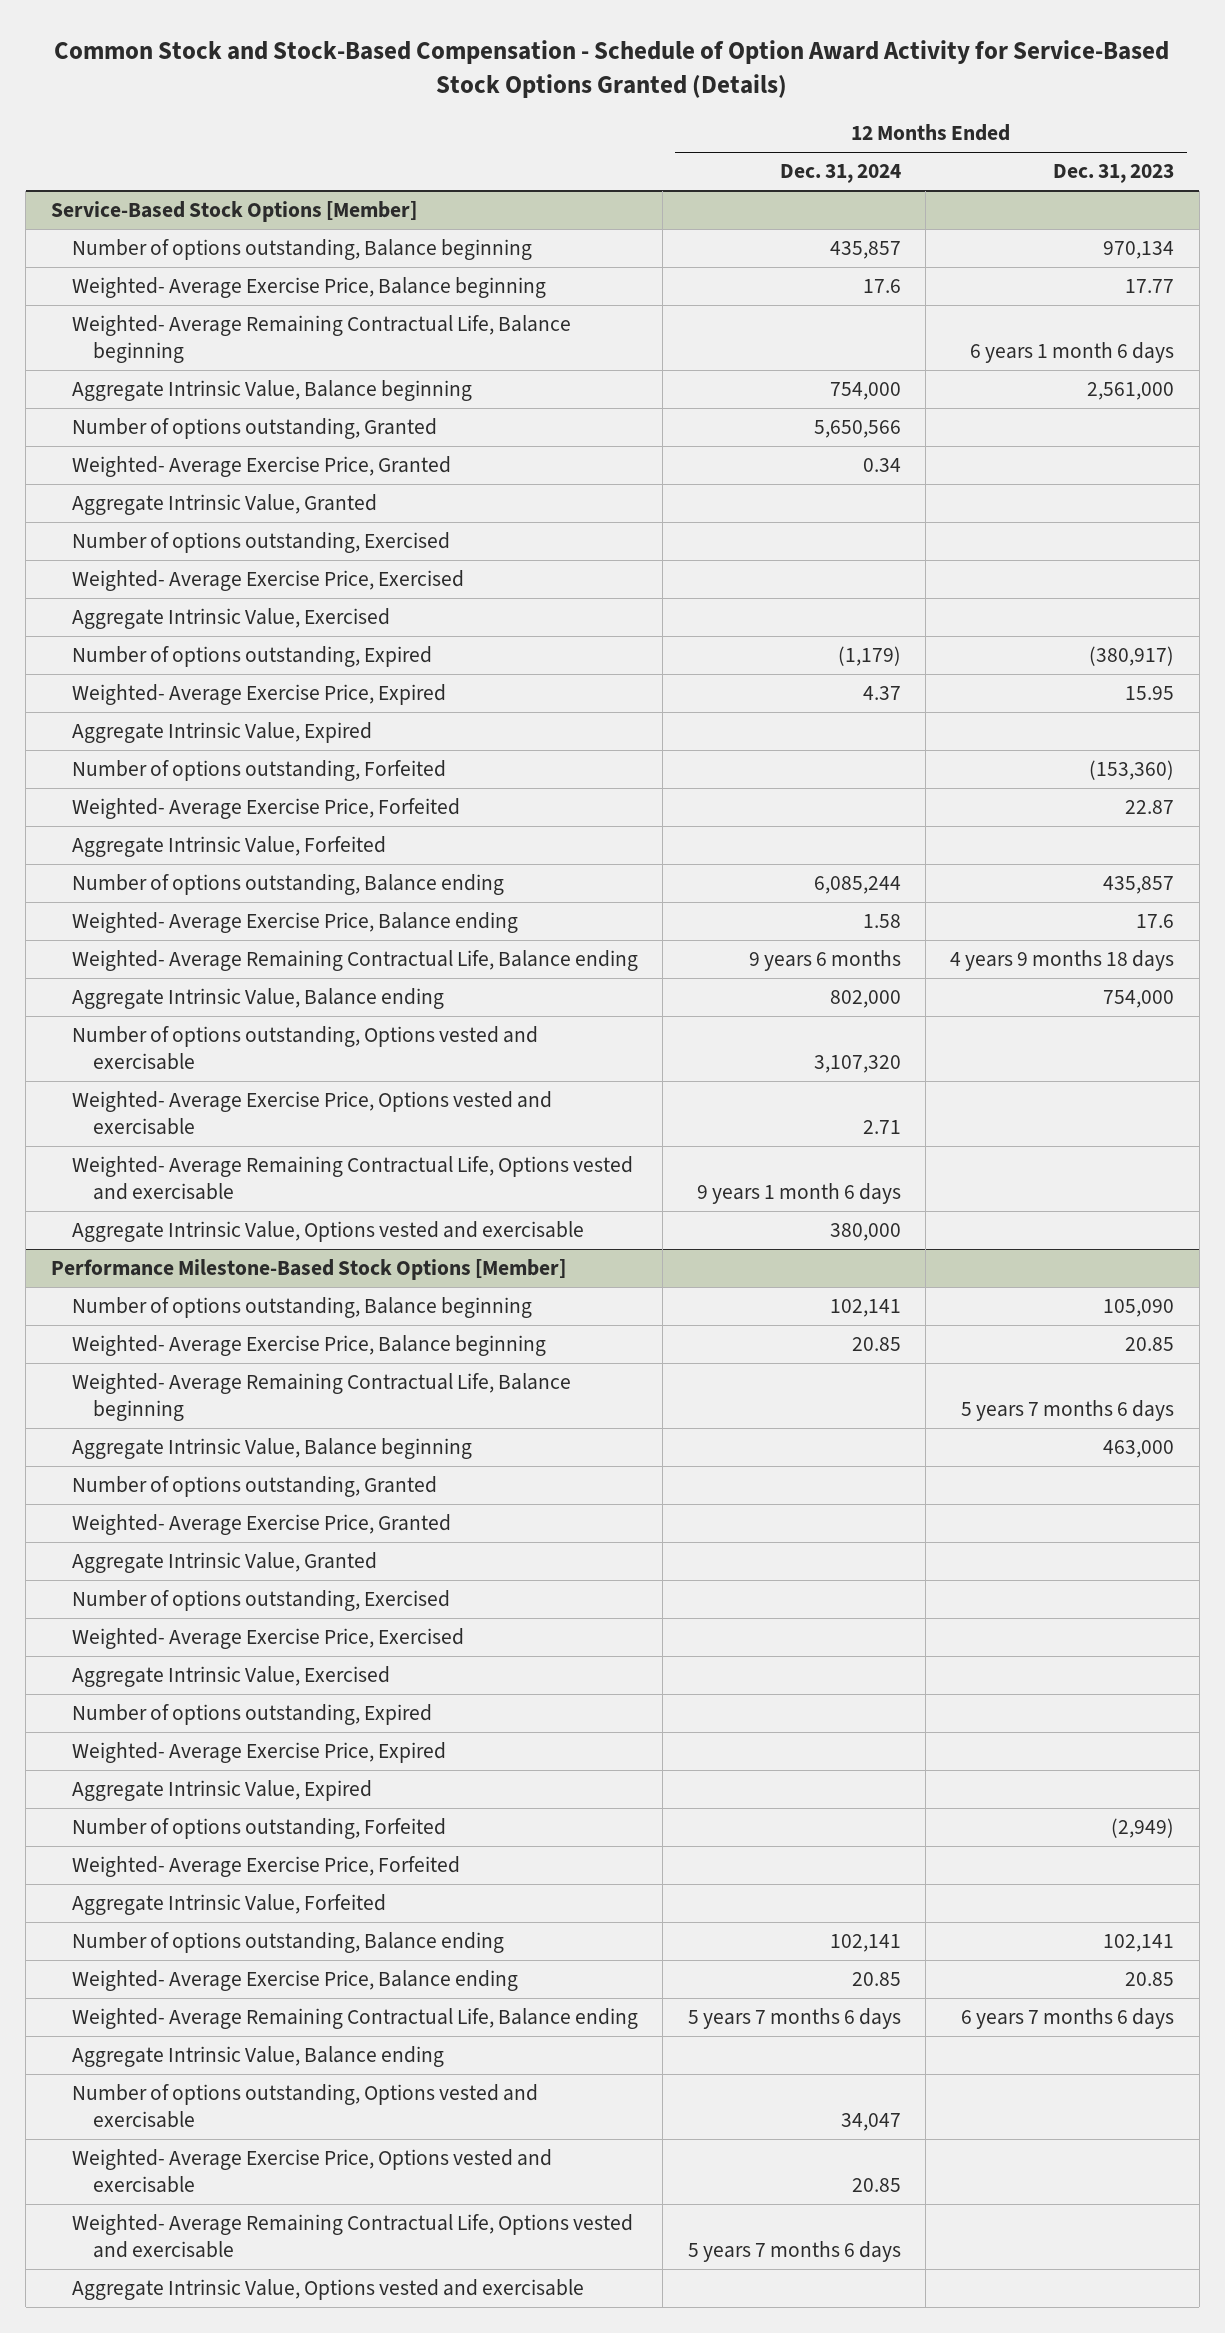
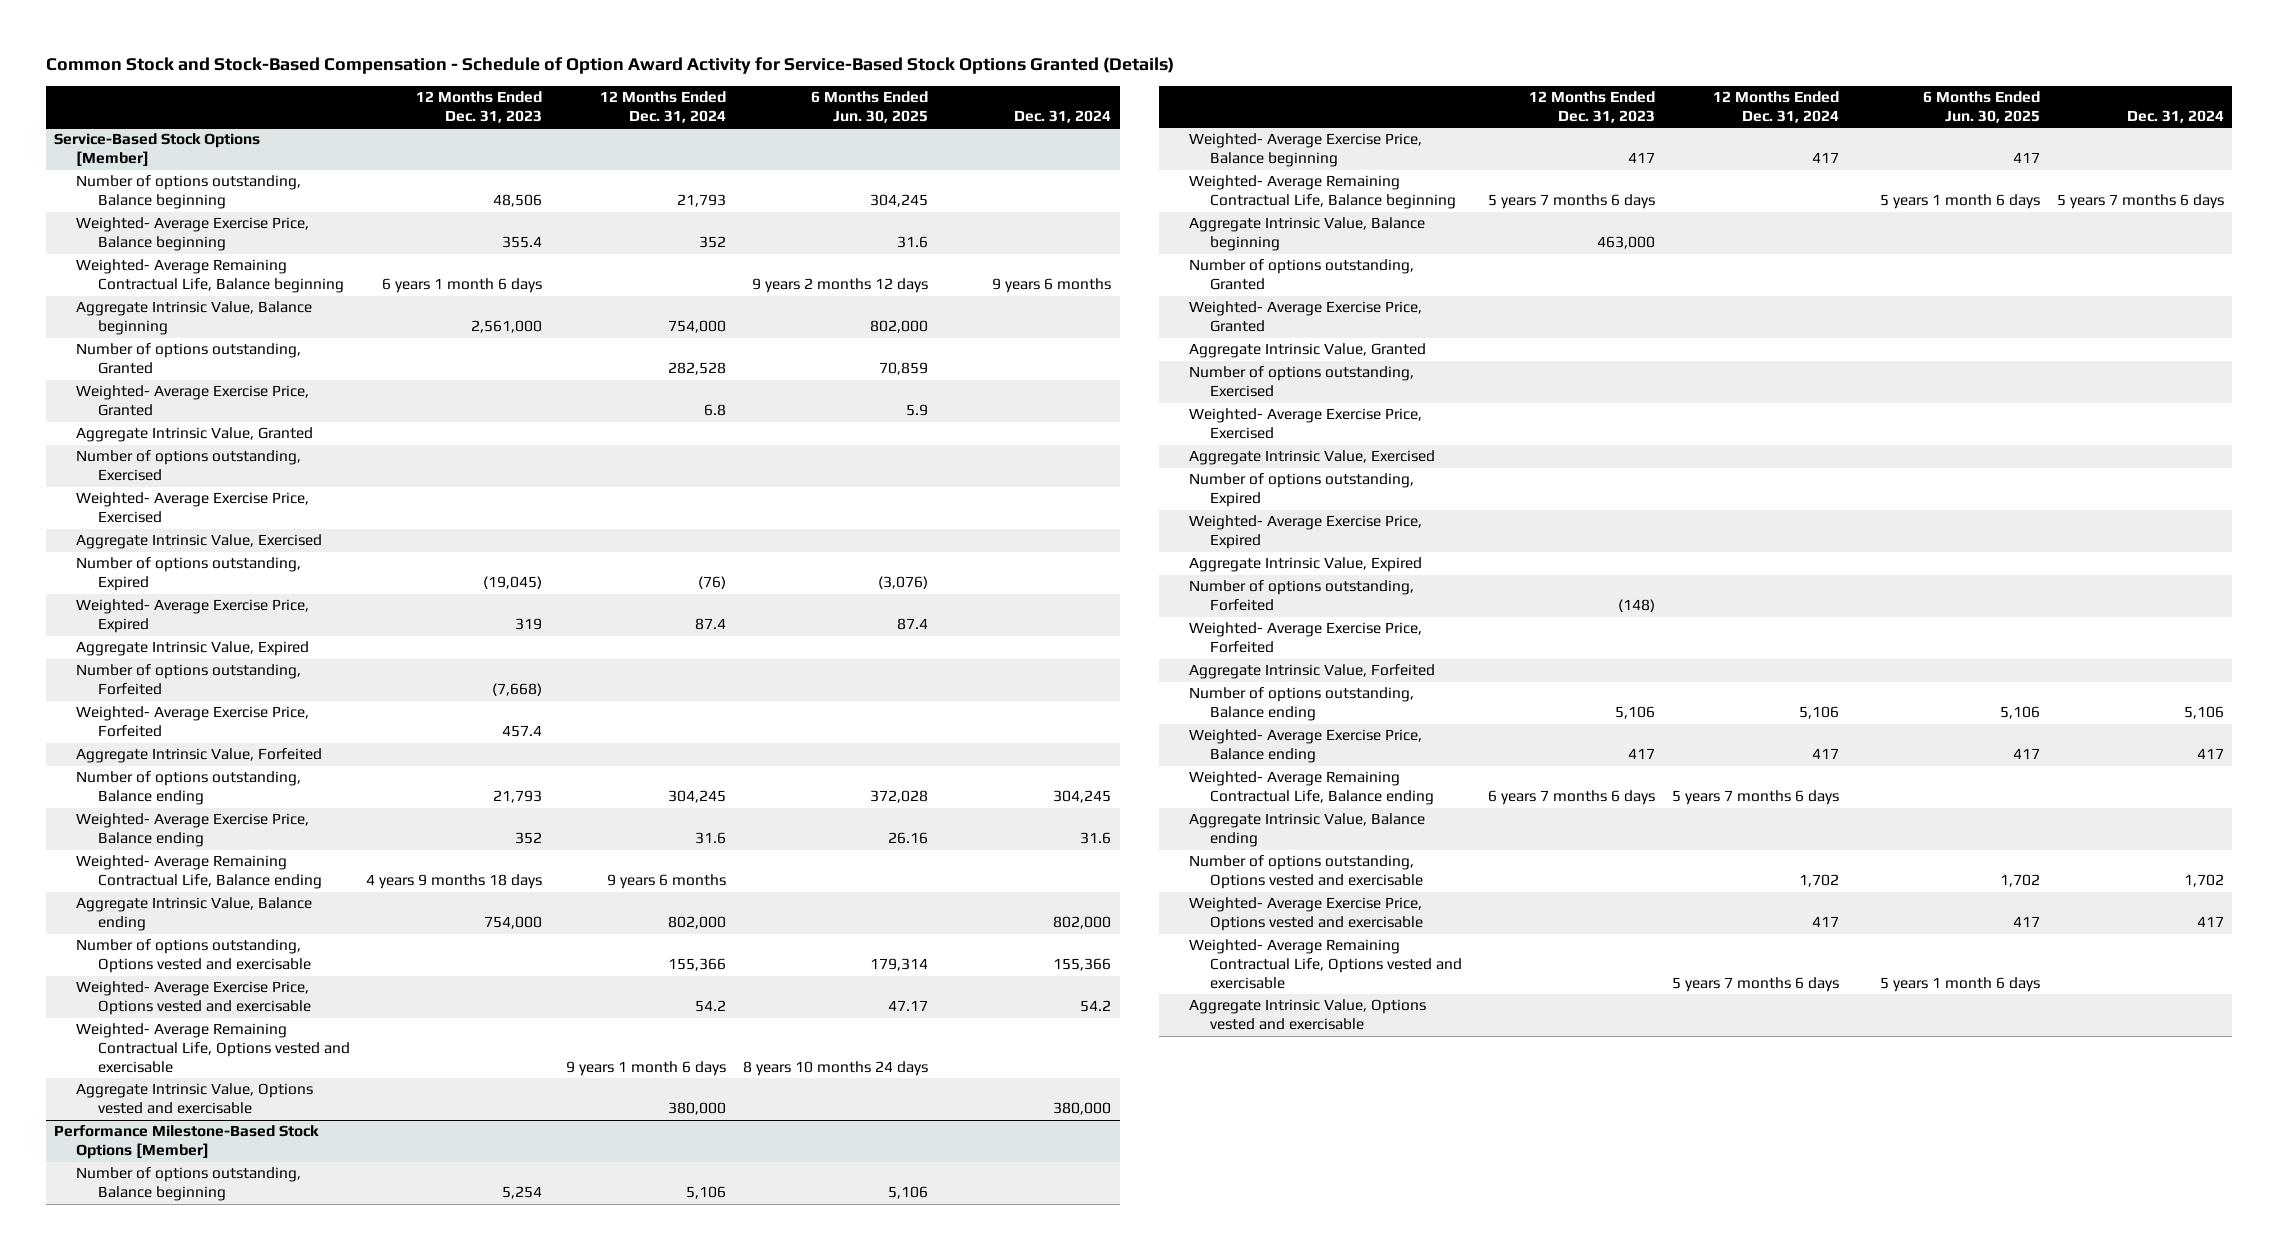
none -> [810,91,928,123] 6 Months Ended Jun. 30, 2025
none -> [1014,109,1112,123] Dec. 31, 2024
[829,241,901,260] 435,857 -> [677,194,727,208] 21,793
[1103,241,1175,260] 970,134 -> [493,194,543,208] 48,506
[862,279,901,294] 17.6 -> [699,236,727,249] 352
[1125,279,1175,294] 17.77 -> [502,236,543,249] 355.4
[813,420,901,439] 5,650,566 -> [668,362,727,376] 282,528
[862,458,901,473] 0.34 -> [704,404,727,417] 6.8
[837,646,901,667] (1,179) -> [698,576,727,590] (76)
[1089,646,1175,667] (380,917) -> [483,576,543,590] (19,045)
[862,686,901,701] 4.37 -> [695,618,727,631] 87.4
[1125,686,1175,701] 15.95 -> [515,618,543,631] 319
[1089,760,1175,781] (153,360) -> [492,683,543,697] (7,668)
[1125,800,1175,815] 22.87 -> [502,725,543,738] 457.4
[813,876,901,895] 6,085,244 -> [668,790,727,804] 304,245
[1103,876,1175,895] 435,857 -> [493,790,543,804] 21,793
[862,914,901,929] 1.58 -> [695,832,727,845] 31.6
[1136,914,1175,929] 17.6 -> [515,832,543,845] 352
[813,1055,901,1074] 3,107,320 -> [668,958,727,972] 155,366
[862,1120,901,1135] 2.71 -> [695,1000,727,1013] 54.2
[829,1299,901,1318] 102,141 -> [686,1186,727,1200] 5,106
[1103,1299,1175,1318] 105,090 -> [502,1186,543,1200] 5,254
[851,1337,901,1352] 20.85 -> [1811,152,1839,164] 417
[1125,1337,1175,1352] 20.85 -> [1628,152,1656,164] 417
[1111,1818,1175,1839] (2,949) -> [1618,599,1656,613] (148)
[829,1934,901,1953] 102,141 -> [1798,706,1839,720] 5,106
[1103,1934,1175,1953] 102,141 -> [1615,706,1656,720] 5,106
[851,1972,901,1987] 20.85 -> [1811,748,1839,760] 417
[1125,1972,1175,1987] 20.85 -> [1628,748,1656,760] 417
[840,2113,901,2132] 34,047 -> [1798,874,1839,888] 1,702
[851,2178,901,2193] 20.85 -> [1811,916,1839,928] 417

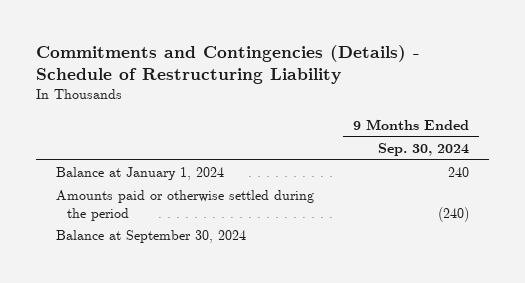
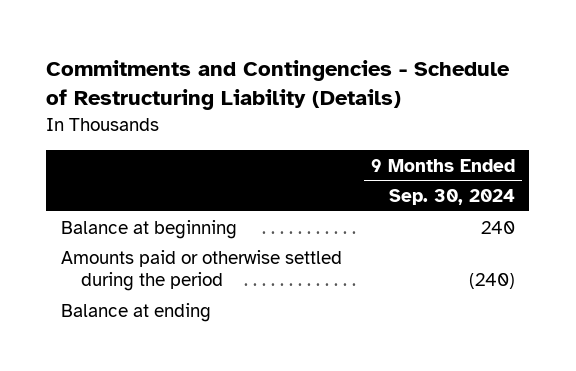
[35,44,420,84] Commitments and Contingencies (Details) - Schedule of Restructuring Liability -> [46,59,511,111] Commitments and Contingencies - Schedule of Restructuring Liability (Details)
[55,167,224,181] Balance at January 1, 2024 -> [60,219,237,239] Balance at beginning
[55,230,246,244] Balance at September 30, 2024 -> [60,302,211,322] Balance at ending

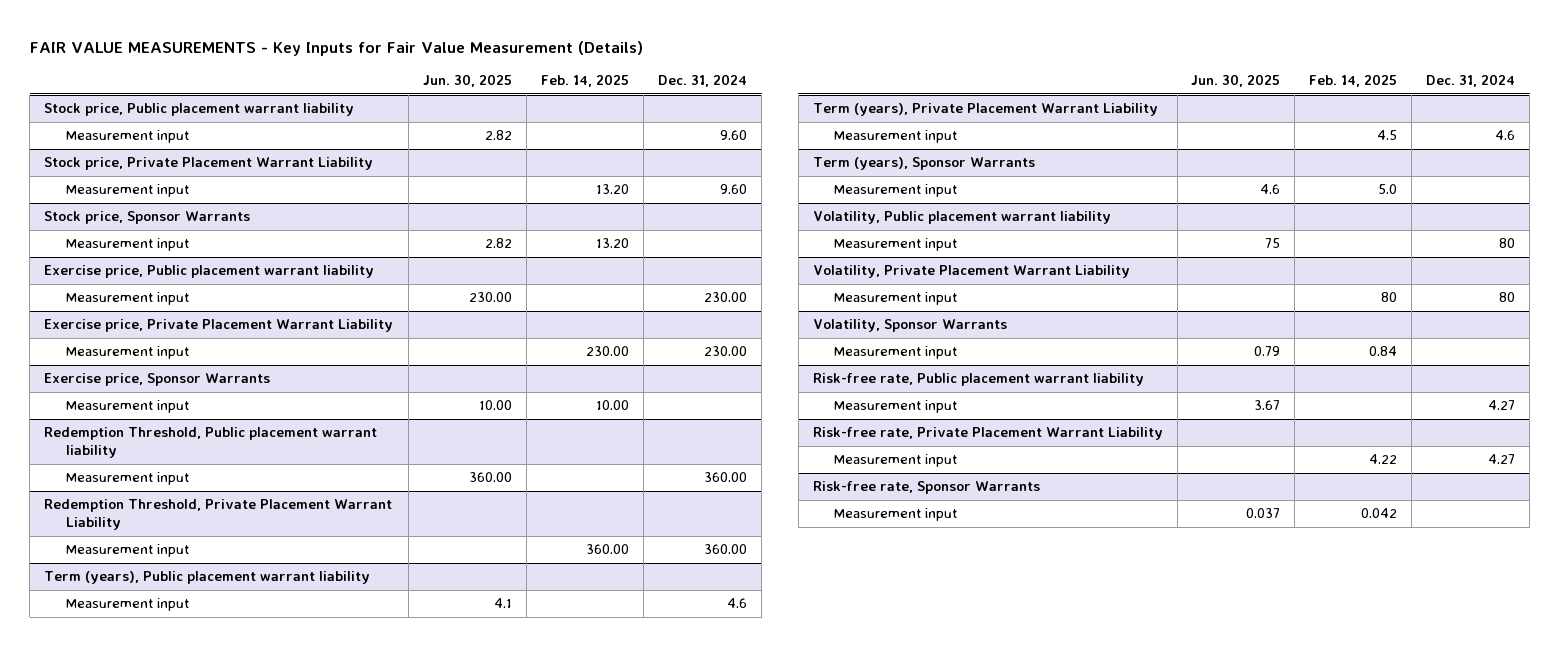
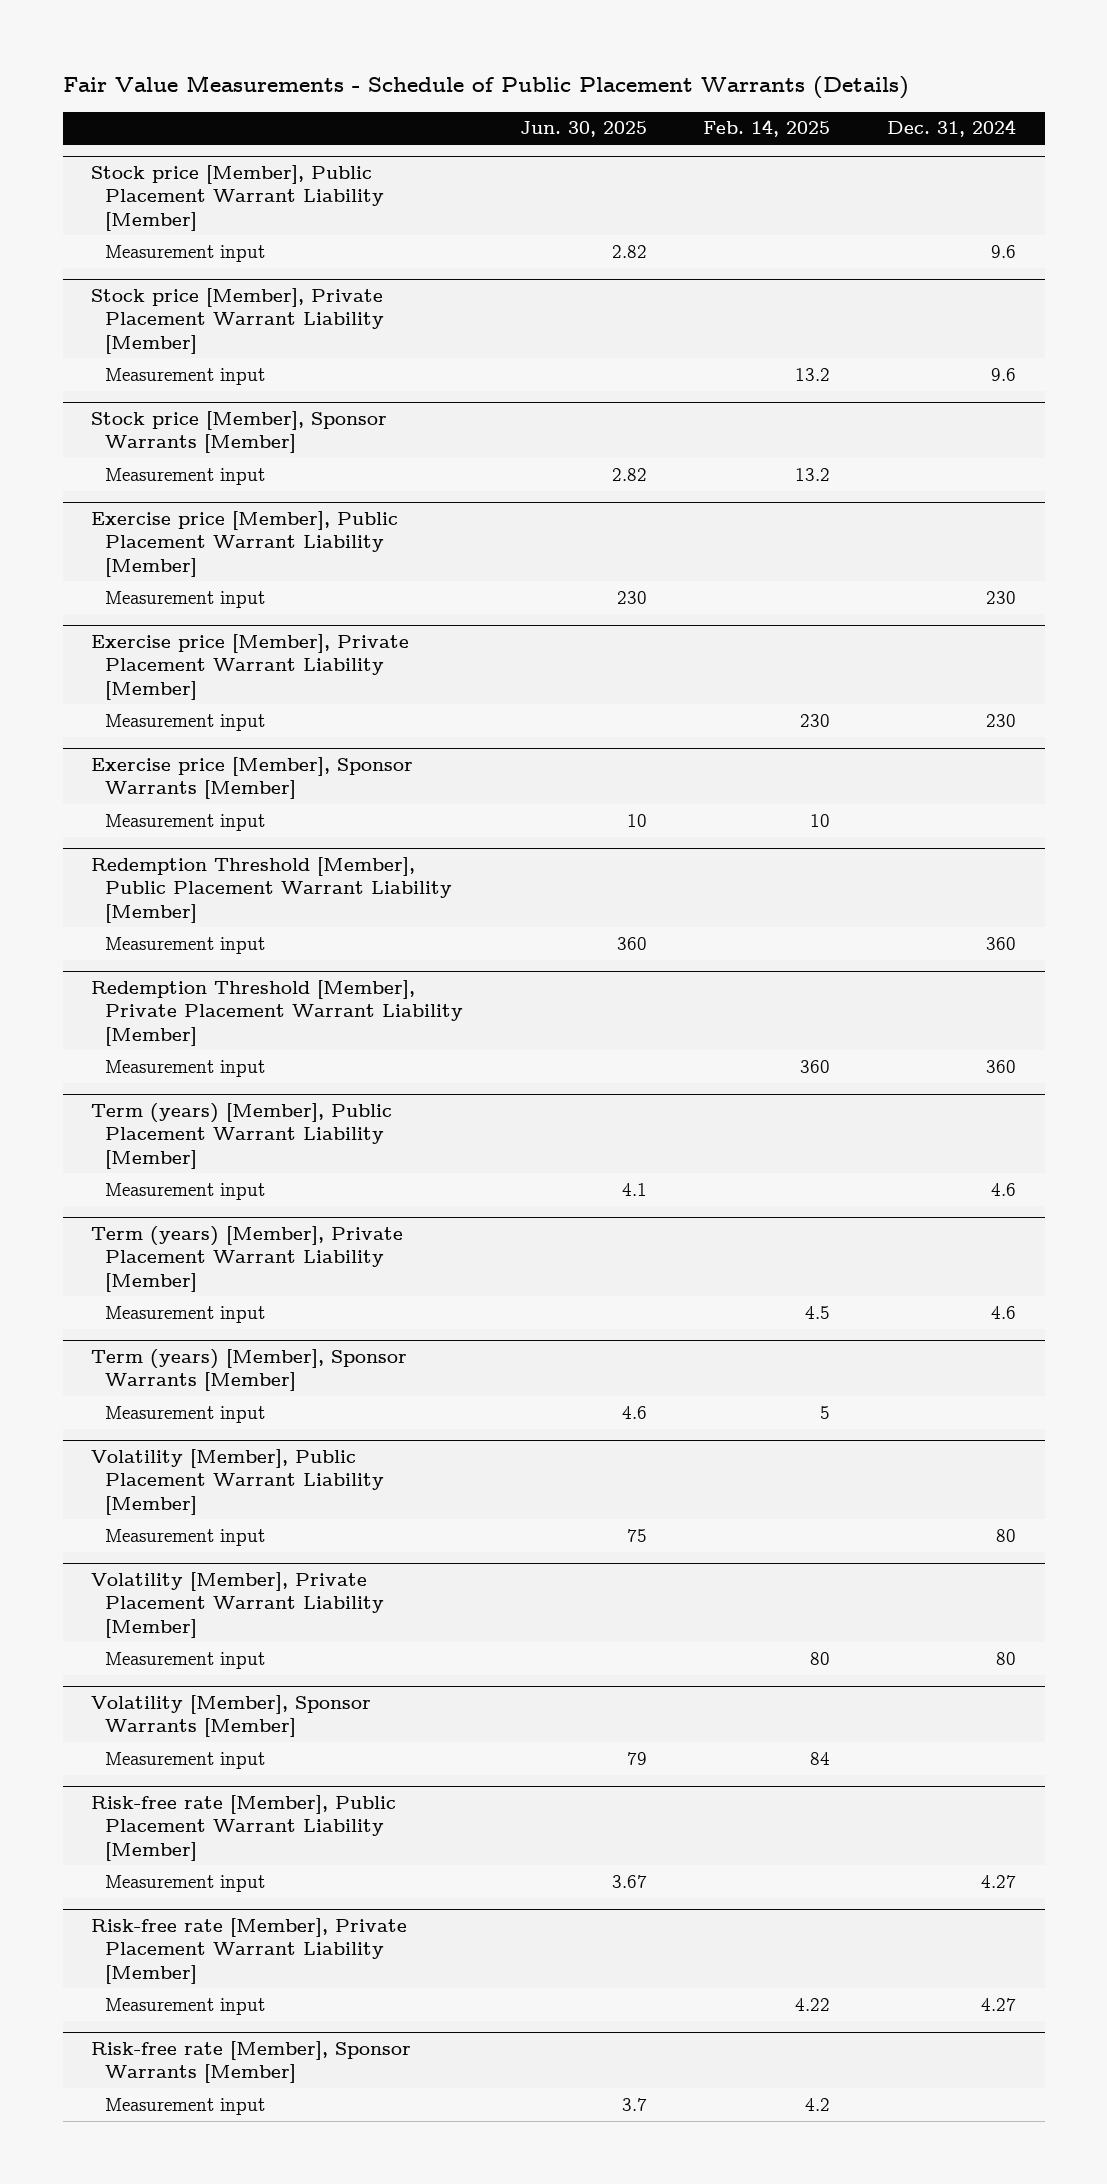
[29,40,643,56] FAIR VALUE MEASUREMENTS - Key Inputs for Fair Value Measurement (Details) -> [62,75,909,100] Fair Value Measurements - Schedule of Public Placement Warrants (Details)
[44,103,355,117] Stock price, Public placement warrant liability -> [91,165,384,231] Stock price [Member], Public Placement Warrant Liability [Member]
[720,130,748,141] 9.60 -> [991,244,1017,258] 9.6
[44,157,374,171] Stock price, Private Placement Warrant Liability -> [91,288,384,354] Stock price [Member], Private Placement Warrant Liability [Member]
[596,184,630,195] 13.20 -> [795,367,831,381] 13.2
[720,184,748,195] 9.60 -> [991,367,1017,381] 9.6
[44,211,251,225] Stock price, Sponsor Warrants -> [91,411,388,454] Stock price [Member], Sponsor Warrants [Member]
[596,238,630,249] 13.20 -> [795,467,831,481] 13.2
[44,265,375,279] Exercise price, Public placement warrant liability -> [91,511,399,577] Exercise price [Member], Public Placement Warrant Liability [Member]
[469,292,513,303] 230.00 -> [616,590,647,604] 230
[704,292,748,303] 230.00 -> [986,590,1017,604] 230
[44,319,394,333] Exercise price, Private Placement Warrant Liability -> [91,634,410,700] Exercise price [Member], Private Placement Warrant Liability [Member]
[586,346,630,357] 230.00 -> [800,713,831,727] 230
[704,346,748,357] 230.00 -> [986,713,1017,727] 230
[44,373,271,387] Exercise price, Sponsor Warrants -> [91,757,414,800] Exercise price [Member], Sponsor Warrants [Member]
[479,400,513,411] 10.00 -> [626,813,647,827] 10
[596,400,630,411] 10.00 -> [810,813,831,827] 10
[44,427,378,459] Redemption Threshold, Public placement warrant liability -> [91,857,452,923] Redemption Threshold [Member], Public Placement Warrant Liability [Member]
[469,472,513,483] 360.00 -> [616,936,647,950] 360
[704,472,748,483] 360.00 -> [986,936,1017,950] 360
[44,499,393,531] Redemption Threshold, Private Placement Warrant Liability -> [91,980,463,1046] Redemption Threshold [Member], Private Placement Warrant Liability [Member]
[586,544,630,555] 360.00 -> [800,1059,831,1073] 360
[704,544,748,555] 360.00 -> [986,1059,1017,1073] 360
[44,571,371,585] Term (years), Public placement warrant liability -> [91,1103,393,1169] Term (years) [Member], Public Placement Warrant Liability [Member]
[812,103,1158,117] Term (years), Private Placement Warrant Liability -> [91,1226,404,1292] Term (years) [Member], Private Placement Warrant Liability [Member]
[812,157,1035,171] Term (years), Sponsor Warrants -> [91,1349,408,1392] Term (years) [Member], Sponsor Warrants [Member]
[1378,184,1398,195] 5.0 -> [820,1405,831,1419] 5
[812,211,1111,225] Volatility, Public placement warrant liability -> [91,1449,384,1515] Volatility [Member], Public Placement Warrant Liability [Member]
[812,265,1130,279] Volatility, Private Placement Warrant Liability -> [91,1572,384,1638] Volatility [Member], Private Placement Warrant Liability [Member]
[812,319,1007,333] Volatility, Sponsor Warrants -> [91,1695,372,1738] Volatility [Member], Sponsor Warrants [Member]
[1254,346,1281,357] 0.79 -> [626,1751,647,1765] 79
[1369,346,1398,357] 0.84 -> [810,1751,831,1765] 84
[812,373,1144,387] Risk-free rate, Public placement warrant liability -> [91,1795,397,1861] Risk-free rate [Member], Public Placement Warrant Liability [Member]
[812,427,1163,441] Risk-free rate, Private Placement Warrant Liability -> [91,1918,408,1984] Risk-free rate [Member], Private Placement Warrant Liability [Member]
[812,481,1040,495] Risk-free rate, Sponsor Warrants -> [91,2041,412,2084] Risk-free rate [Member], Sponsor Warrants [Member]
[1246,508,1281,519] 0.037 -> [621,2097,647,2111] 3.7
[1361,508,1398,519] 0.042 -> [805,2097,831,2111] 4.2

